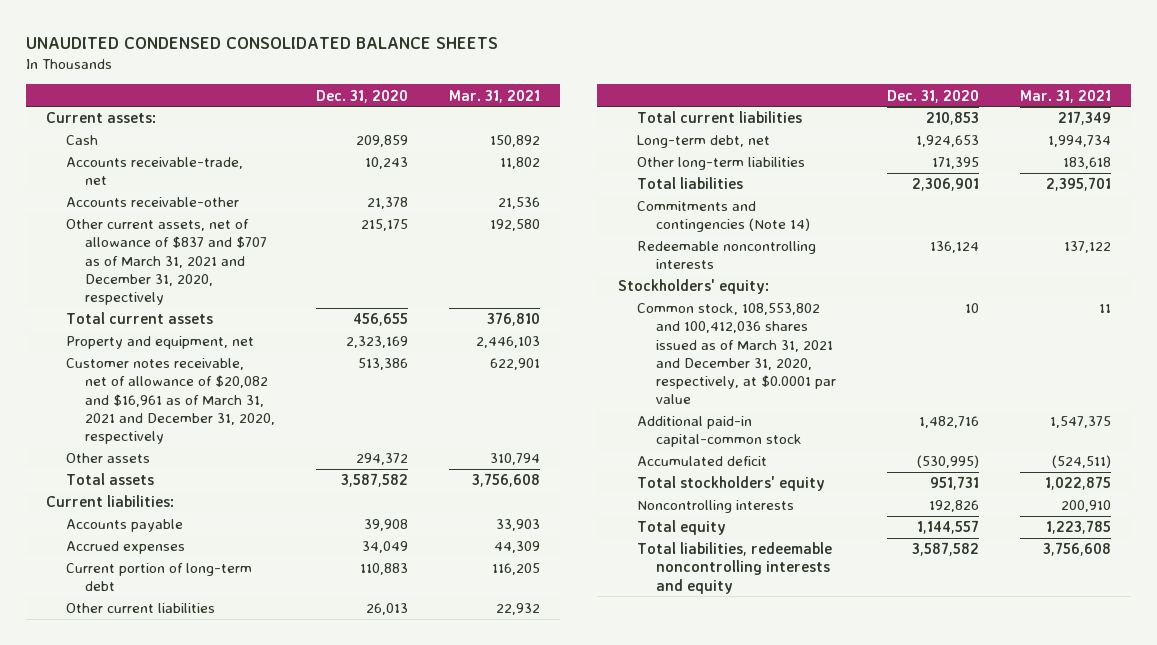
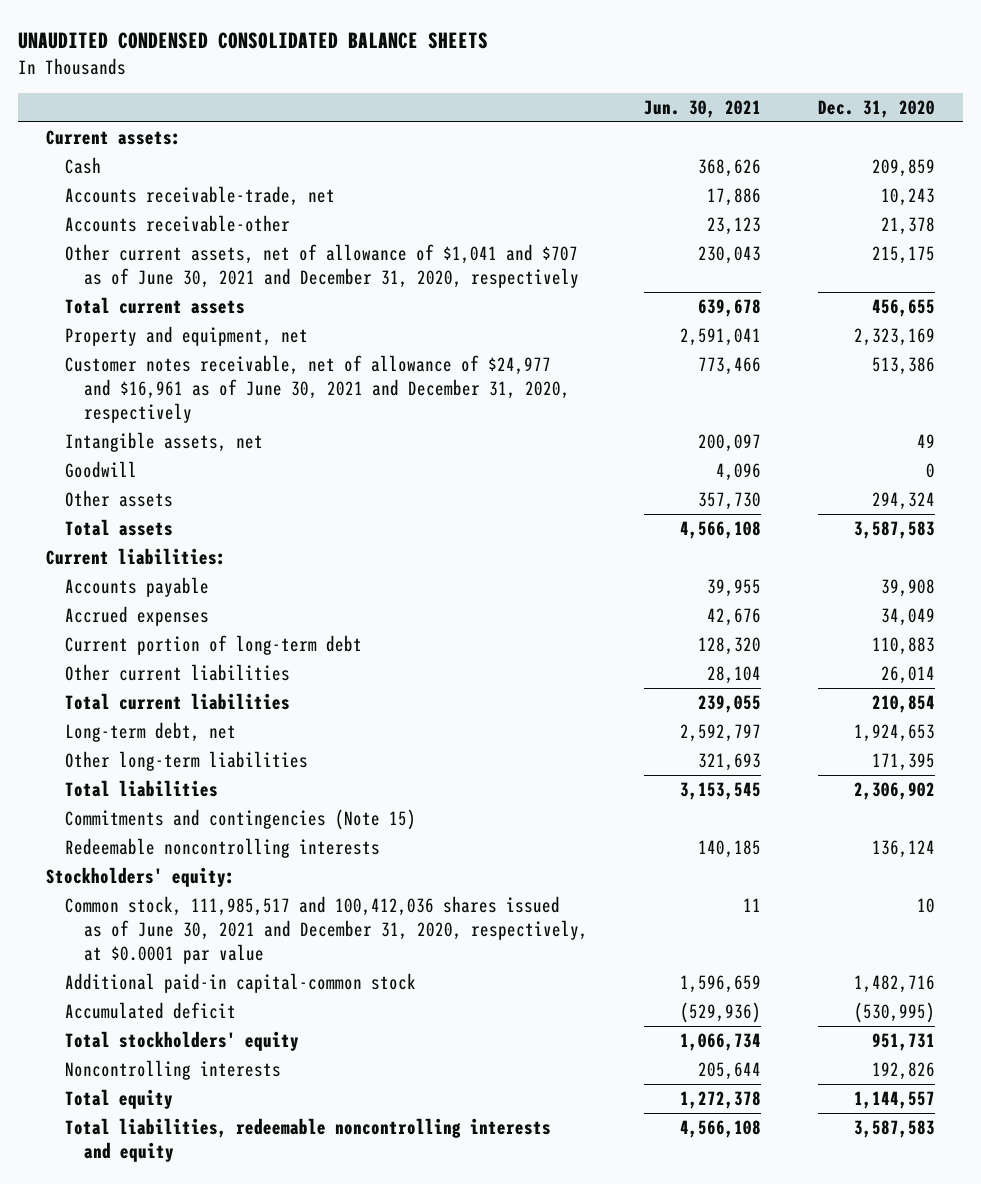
[448,89,540,103] Mar. 31, 2021 -> none
none -> [644,100,762,119] Jun. 30, 2021
[65,219,268,306] Other current assets, net of allowance of $837 and $707 as of March 31, 2021 and December 31, 2020, respectively -> [65,244,579,289] Other current assets, net of allowance of $1,041 and $707 as of June 30, 2021 and December 31, 2020, respectively
[65,358,276,445] Customer notes receivable, net of allowance of $20,082 and $16,961 as of March 31, 2021 and December 31, 2020, respectively -> [65,355,570,423] Customer notes receivable, net of allowance of $24,977 and $16,961 as of June 30, 2021 and December 31, 2020, respectively
none -> [65,432,264,453] Intangible assets, net
none -> [65,461,138,479] Goodwill
[355,453,408,466] 294,372 -> [871,492,935,511] 294,324
[340,473,408,488] 3,587,582 -> [853,521,935,540] 3,587,583
[365,603,408,616] 26,013 -> [880,666,935,685] 26,014
[926,112,980,126] 210,853 -> [871,695,935,714] 210,854
[912,178,980,192] 2,306,901 -> [853,782,935,801] 2,306,902
[637,201,811,233] Commitments and contingencies (Note 14) -> [65,809,417,831] Commitments and contingencies (Note 15)
[637,303,837,405] Common stock, 108,553,802 and 100,412,036 shares issued as of March 31, 2021 and December 31, 2020, respectively, at $0.0001 par value -> [65,896,588,964] Common stock, 111,985,517 and 100,412,036 shares issued as of June 30, 2021 and December 31, 2020, respectively, at $0.0001 par value
[912,542,980,557] 3,587,582 -> [853,1120,935,1139] 3,587,583

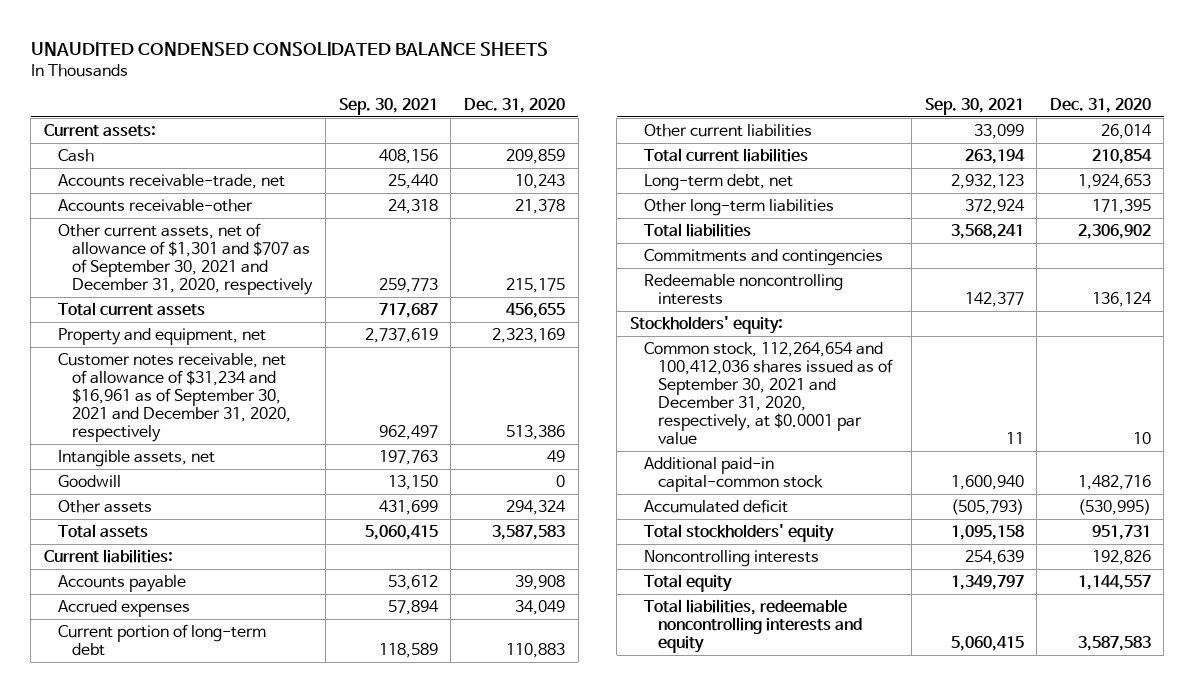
[644,100,762,119] Jun. 30, 2021 -> none
none -> [338,97,438,115] Sep. 30, 2021
[65,244,579,289] Other current assets, net of allowance of $1,041 and $707 as of June 30, 2021 and December 31, 2020, respectively -> [58,223,314,296] Other current assets, net of allowance of $1,301 and $707 as of September 30, 2021 and December 31, 2020, respectively
[65,355,570,423] Customer notes receivable, net of allowance of $24,977 and $16,961 as of June 30, 2021 and December 31, 2020, respectively -> [58,353,292,443] Customer notes receivable, net of allowance of $31,234 and $16,961 as of September 30, 2021 and December 31, 2020, respectively
[65,809,417,831] Commitments and contingencies (Note 15) -> [644,249,884,267] Commitments and contingencies
[65,896,588,964] Common stock, 111,985,517 and 100,412,036 shares issued as of June 30, 2021 and December 31, 2020, respectively, at $0.0001 par value -> [644,342,894,446] Common stock, 112,264,654 and 100,412,036 shares issued as of September 30, 2021 and December 31, 2020, respectively, at $0.0001 par value

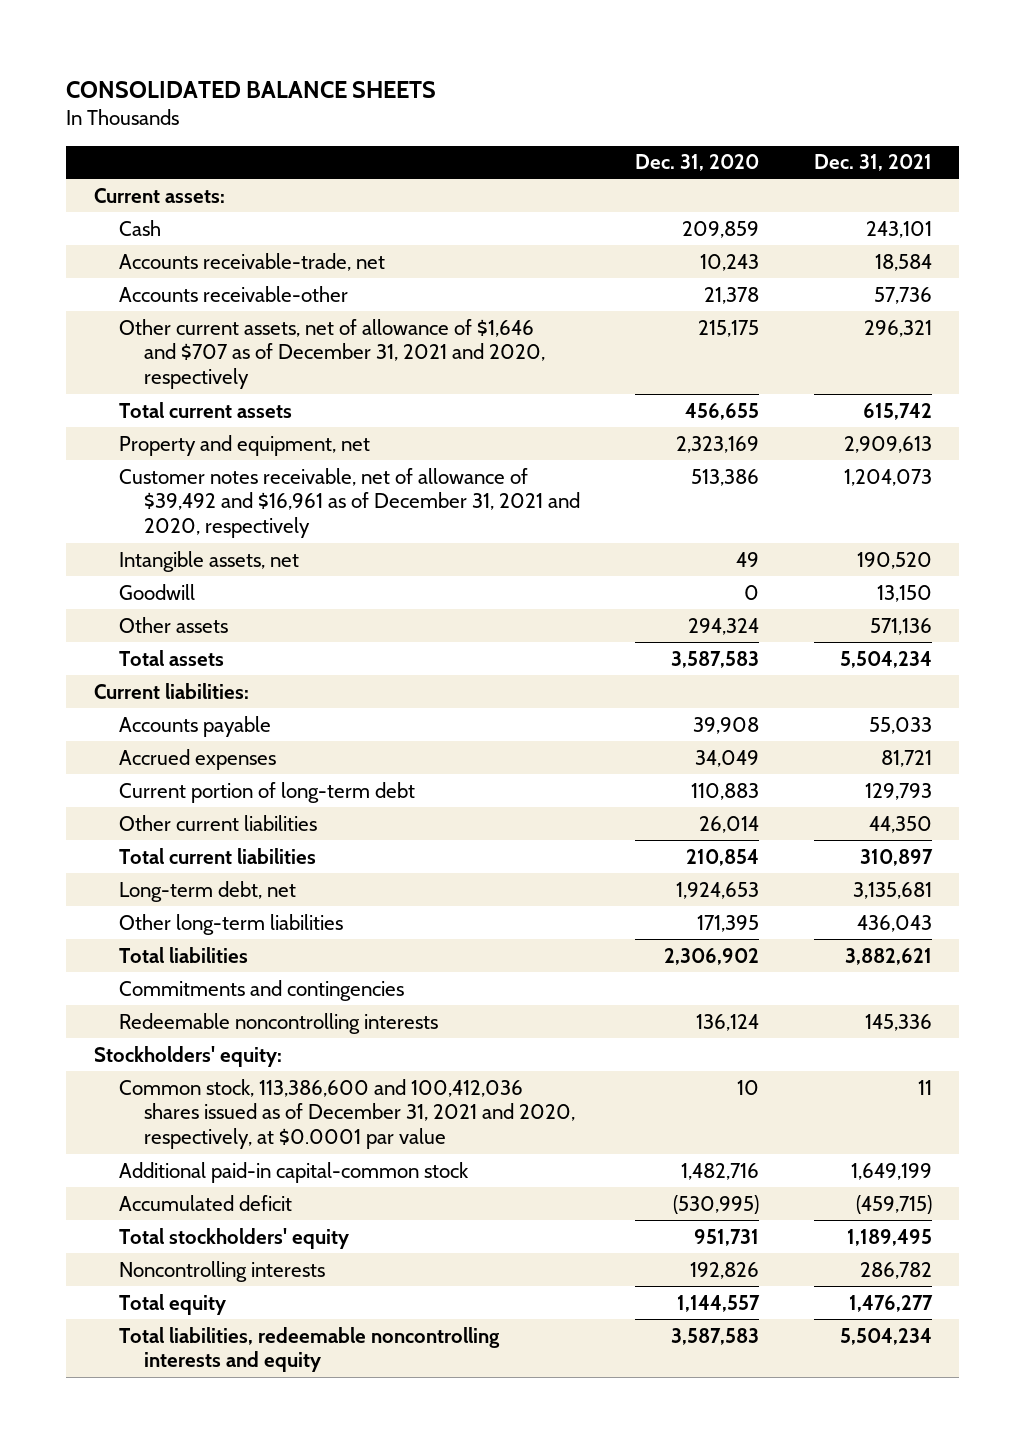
[30,41,548,56] UNAUDITED CONDENSED CONSOLIDATED BALANCE SHEETS -> [66,80,437,98] CONSOLIDATED BALANCE SHEETS
[338,97,438,115] Sep. 30, 2021 -> none
none -> [813,154,932,172] Dec. 31, 2021
[58,223,314,296] Other current assets, net of allowance of $1,301 and $707 as of September 30, 2021 and December 31, 2020, respectively -> [118,318,545,390] Other current assets, net of allowance of $1,646 and $707 as of December 31, 2021 and 2020, respectively
[58,353,292,443] Customer notes receivable, net of allowance of $31,234 and $16,961 as of September 30, 2021 and December 31, 2020, respectively -> [118,467,580,539] Customer notes receivable, net of allowance of $39,492 and $16,961 as of December 31, 2021 and 2020, respectively
[644,342,894,446] Common stock, 112,264,654 and 100,412,036 shares issued as of September 30, 2021 and December 31, 2020, respectively, at $0.0001 par value -> [118,1078,575,1150] Common stock, 113,386,600 and 100,412,036 shares issued as of December 31, 2021 and 2020, respectively, at $0.0001 par value

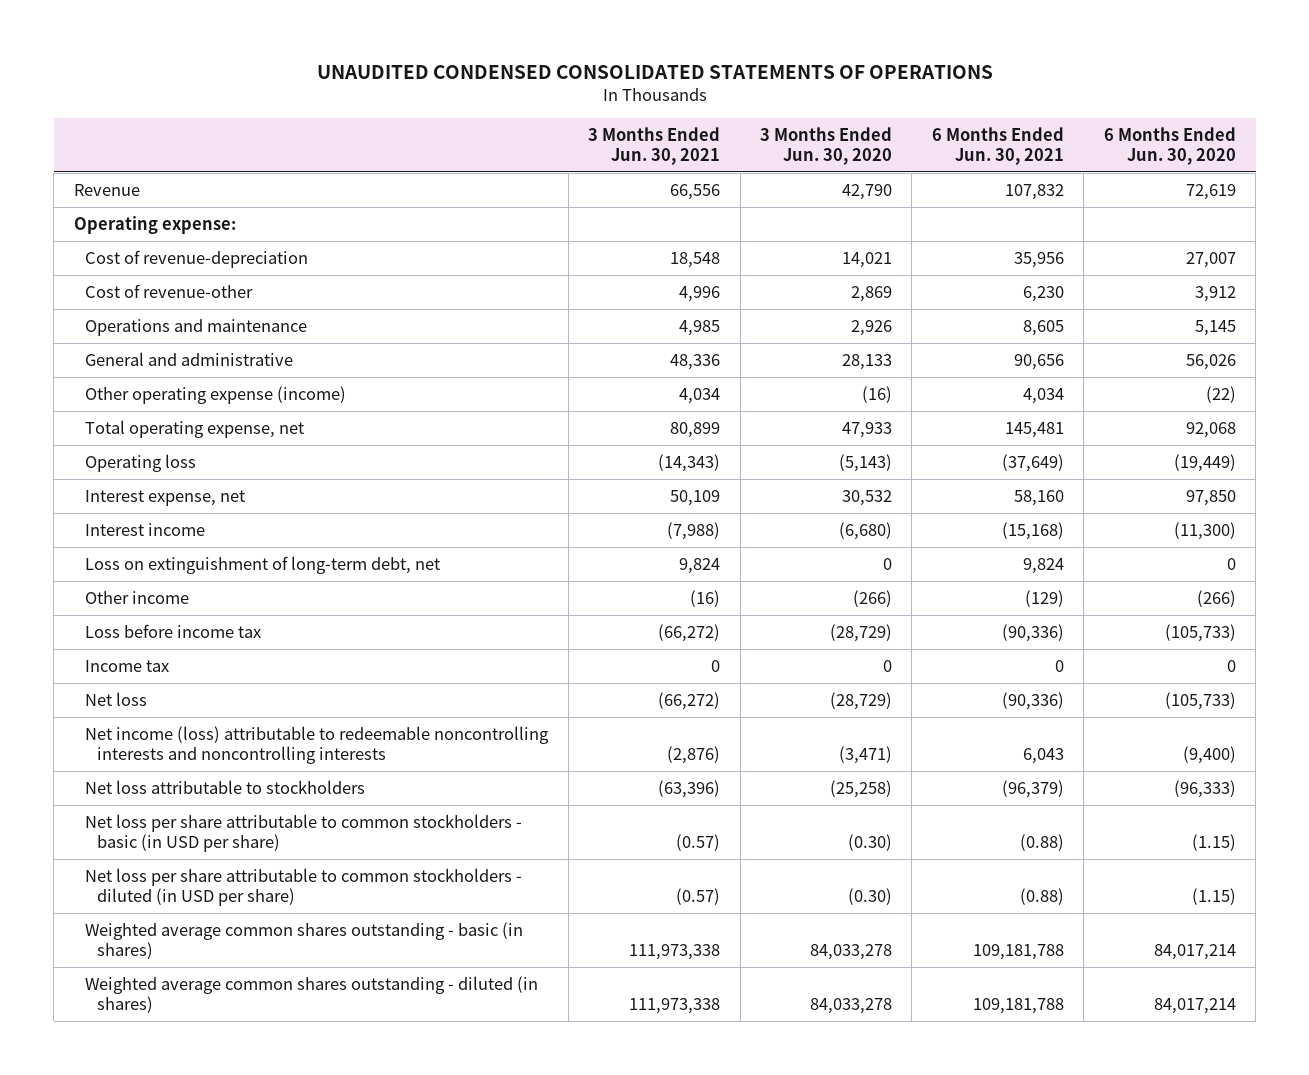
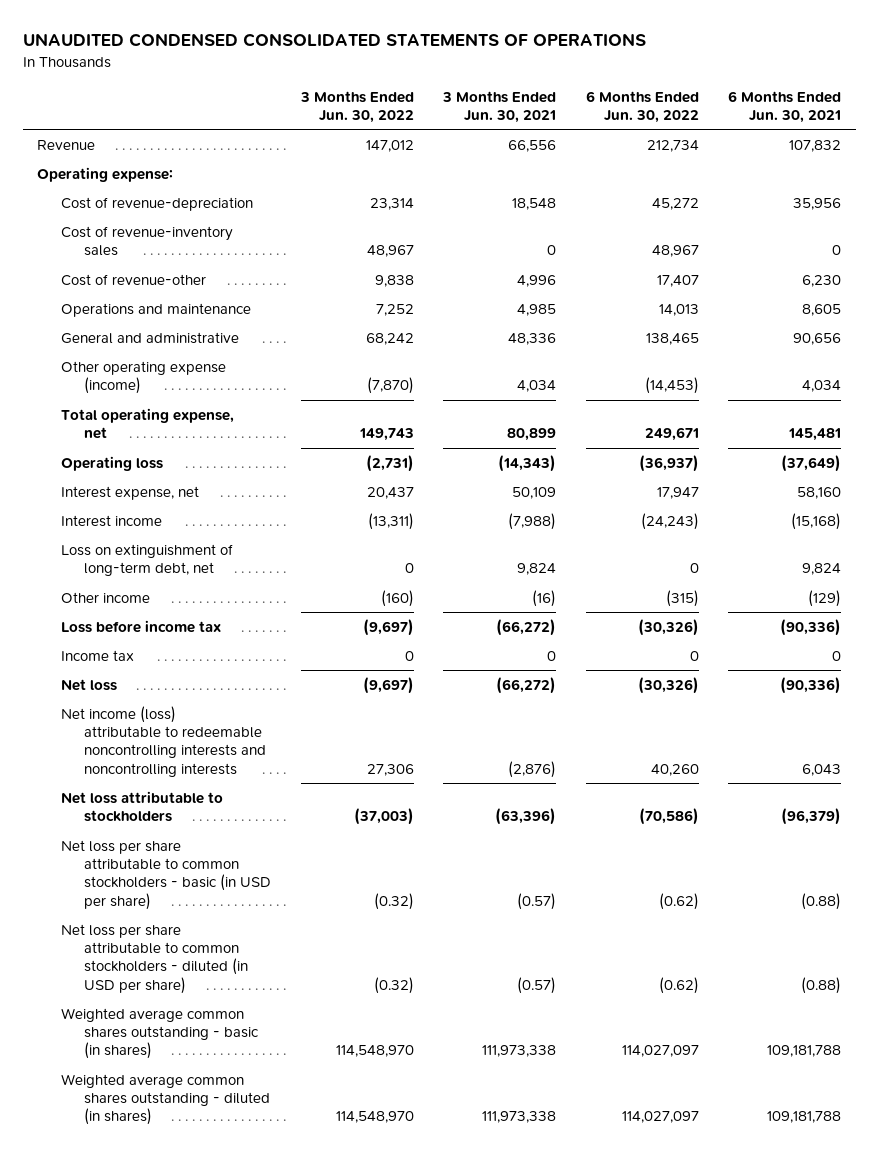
[759,126,892,166] 3 Months Ended Jun. 30, 2020 -> none
[1103,126,1236,166] 6 Months Ended Jun. 30, 2020 -> none
none -> [299,90,414,123] 3 Months Ended Jun. 30, 2022
none -> [585,90,699,123] 6 Months Ended Jun. 30, 2022
none -> [60,225,233,257] Cost of revenue-inventory sales

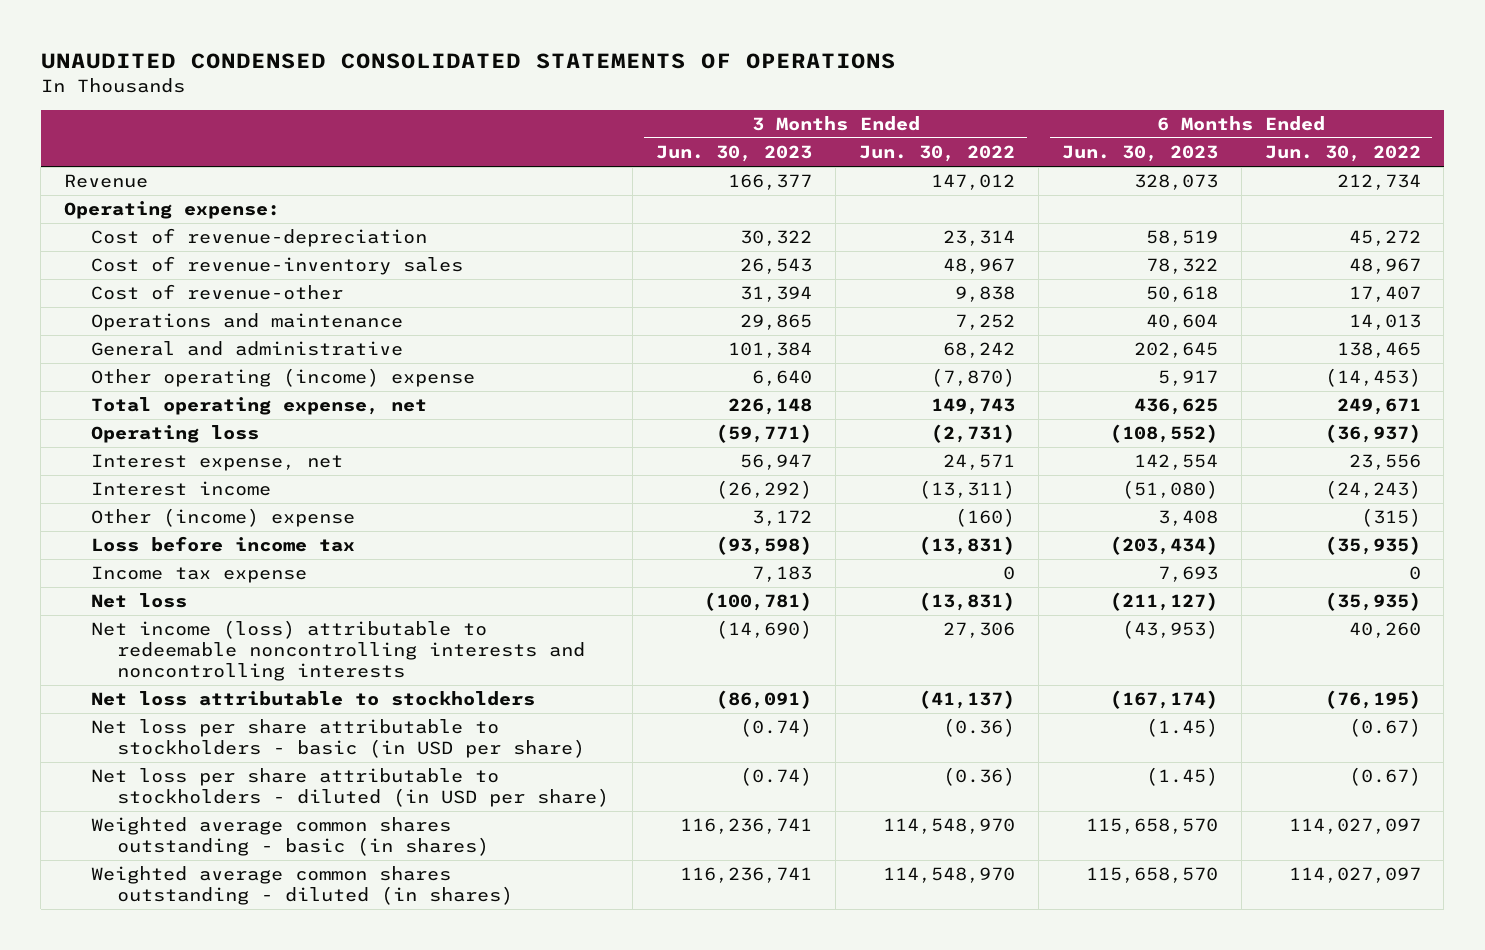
[442,90,557,123] 3 Months Ended Jun. 30, 2021 -> none
[727,90,841,123] 6 Months Ended Jun. 30, 2021 -> none
none -> [656,145,813,163] Jun. 30, 2023
none -> [1061,145,1218,163] Jun. 30, 2023
[60,360,226,395] Other operating expense (income) -> [90,368,475,388] Other operating (income) expense
[366,486,414,499] 20,437 -> [942,454,1015,471] 24,571
[656,486,699,499] 17,947 -> [1348,454,1421,471] 23,556
[60,543,233,577] Loss on extinguishment of long-term debt, net -> none
[60,591,150,603] Other income -> [90,508,355,528] Other (income) expense
[362,618,414,636] (9,697) -> [918,536,1015,556] (13,831)
[637,618,699,636] (30,326) -> [1324,536,1421,556] (35,935)
[60,649,134,661] Income tax -> [90,566,307,584] Income tax expense
[362,676,414,694] (9,697) -> [918,592,1015,612] (13,831)
[637,676,699,694] (30,326) -> [1324,592,1421,612] (35,935)
[353,808,414,826] (37,003) -> [918,690,1015,710] (41,137)
[638,808,699,826] (70,586) -> [1324,690,1421,710] (76,195)
[60,839,272,910] Net loss per share attributable to common stockholders - basic (in USD per share) -> [90,719,586,759] Net loss per share attributable to stockholders - basic (in USD per share)
[373,892,414,910] (0.32) -> [942,718,1015,738] (0.36)
[658,892,699,910] (0.62) -> [1348,718,1421,738] (0.67)
[60,923,249,994] Net loss per share attributable to common stockholders - diluted (in USD per share) -> [90,768,610,808] Net loss per share attributable to stockholders - diluted (in USD per share)
[373,976,414,994] (0.32) -> [942,767,1015,787] (0.36)
[658,976,699,994] (0.62) -> [1348,767,1421,787] (0.67)

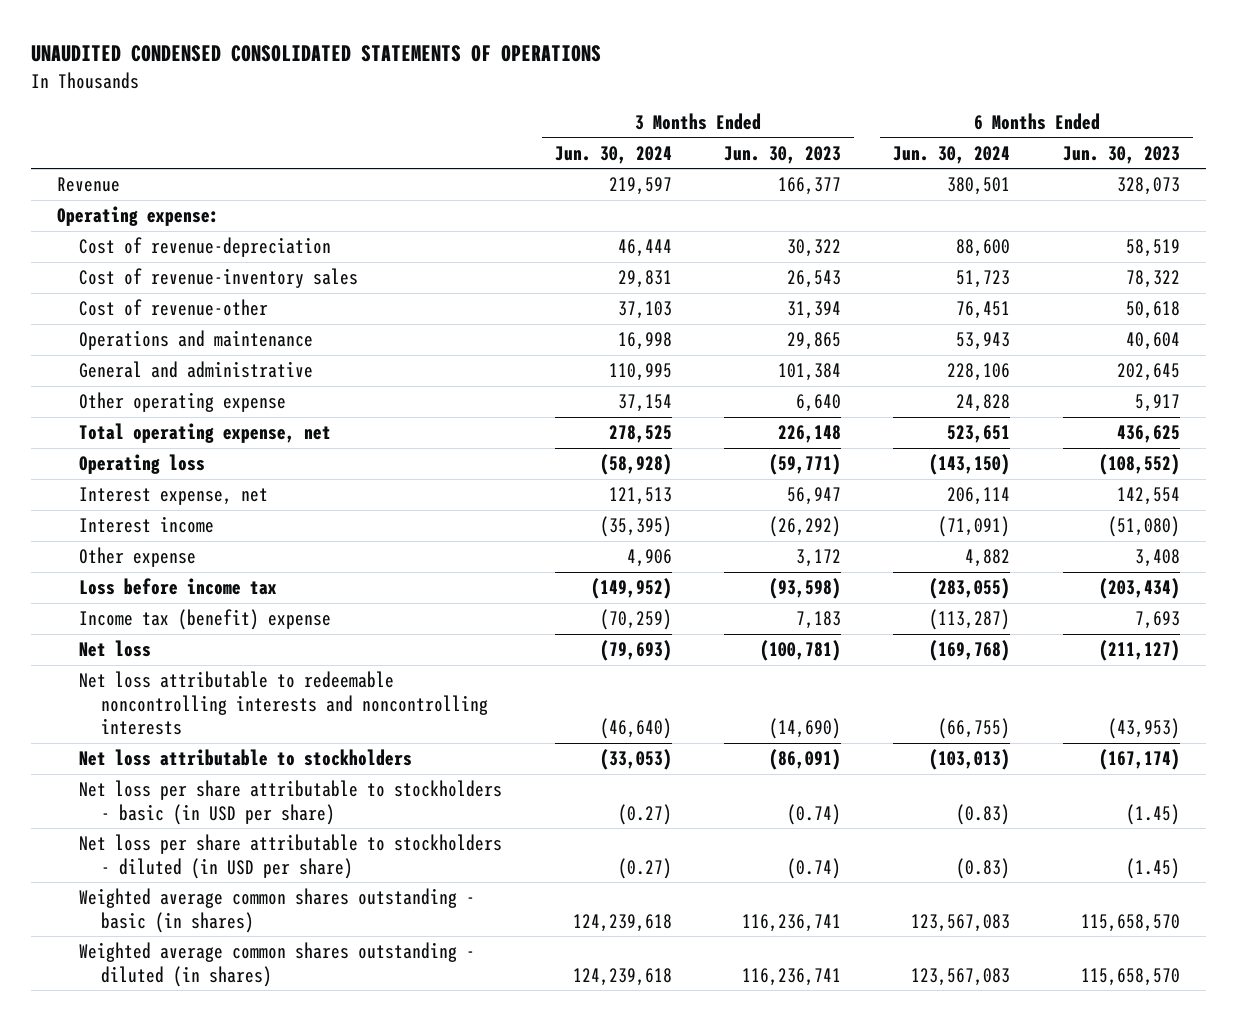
[858,145,1015,163] Jun. 30, 2022 -> none
[1264,145,1421,163] Jun. 30, 2022 -> none
none -> [554,145,672,164] Jun. 30, 2024
none -> [893,145,1011,164] Jun. 30, 2024
[90,368,475,388] Other operating (income) expense -> [79,392,287,413] Other operating expense
[90,508,355,528] Other (income) expense -> [79,547,197,568] Other expense
[90,566,307,584] Income tax expense -> [79,609,332,631] Income tax (benefit) expense
[90,620,586,682] Net income (loss) attributable to redeemable noncontrolling interests and noncontrolling interests -> [79,671,489,736] Net loss attributable to redeemable noncontrolling interests and noncontrolling interests

